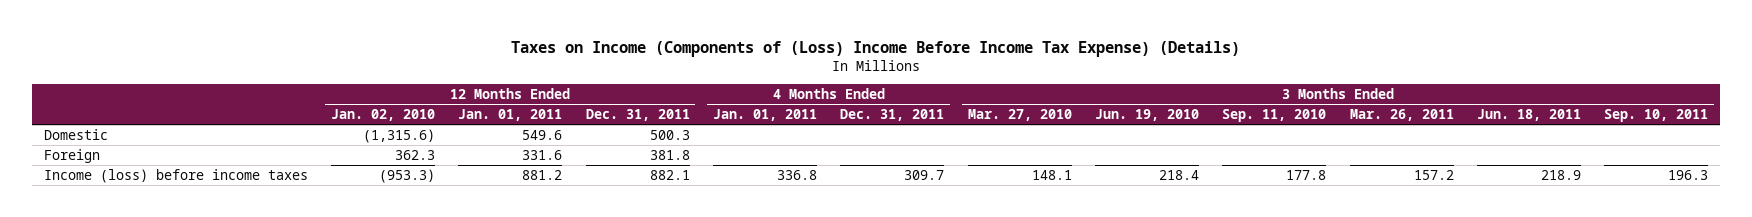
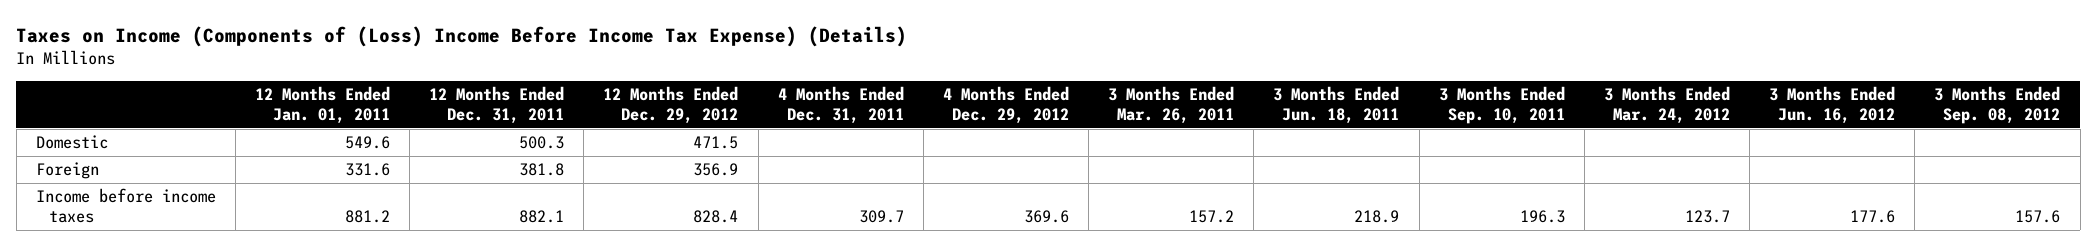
[330,108,435,121] Jan. 02, 2010 -> none
[712,108,817,121] Jan. 01, 2011 -> none
[967,108,1072,121] Mar. 27, 2010 -> none
[1094,108,1199,121] Jun. 19, 2010 -> none
[1222,108,1327,122] Sep. 11, 2010 -> none
none -> [603,86,739,125] 12 Months Ended Dec. 29, 2012
none -> [942,86,1069,125] 4 Months Ended Dec. 29, 2012
none -> [1603,86,1730,125] 3 Months Ended Mar. 24, 2012
none -> [1769,86,1896,125] 3 Months Ended Jun. 16, 2012
none -> [1934,86,2061,125] 3 Months Ended Sep. 08, 2012
[43,168,308,183] Income (loss) before income taxes -> [35,188,216,223] Income before income taxes

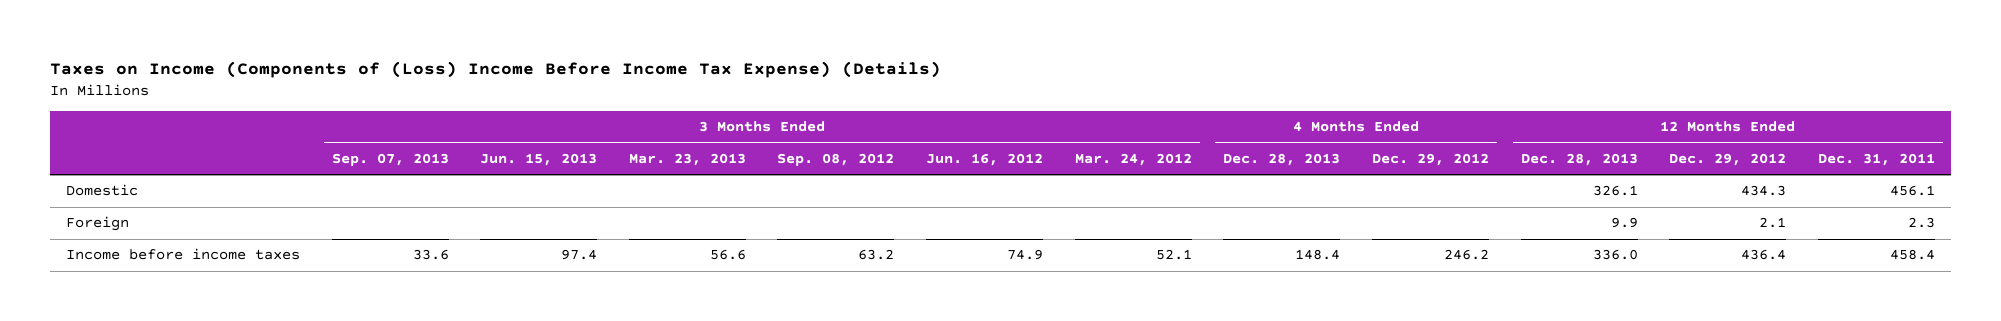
[254,86,390,125] 12 Months Ended Jan. 01, 2011 -> none
[777,86,904,125] 4 Months Ended Dec. 31, 2011 -> none
[1108,86,1235,125] 3 Months Ended Mar. 26, 2011 -> none
[1273,86,1400,125] 3 Months Ended Jun. 18, 2011 -> none
[1438,86,1565,125] 3 Months Ended Sep. 10, 2011 -> none
none -> [331,152,449,166] Sep. 07, 2013
none -> [480,152,598,166] Jun. 15, 2013
none -> [628,152,746,166] Mar. 23, 2013
none -> [1223,152,1341,166] Dec. 28, 2013
none -> [1520,152,1638,166] Dec. 28, 2013
[519,136,565,150] 500.3 -> [1889,185,1935,197] 456.1
[693,136,739,150] 471.5 -> [1741,185,1787,197] 434.3
[519,163,565,177] 381.8 -> [1907,217,1935,229] 2.3
[693,163,739,177] 356.9 -> [1759,217,1787,229] 2.1
[519,209,565,223] 882.1 -> [1889,249,1935,261] 458.4
[693,209,739,223] 828.4 -> [1741,249,1787,261] 436.4
[1023,209,1069,223] 369.6 -> [1443,249,1489,261] 246.2
[1684,209,1730,223] 123.7 -> [1155,249,1192,261] 52.1
[1850,209,1896,223] 177.6 -> [1007,249,1044,261] 74.9
[2015,209,2061,223] 157.6 -> [858,249,895,261] 63.2

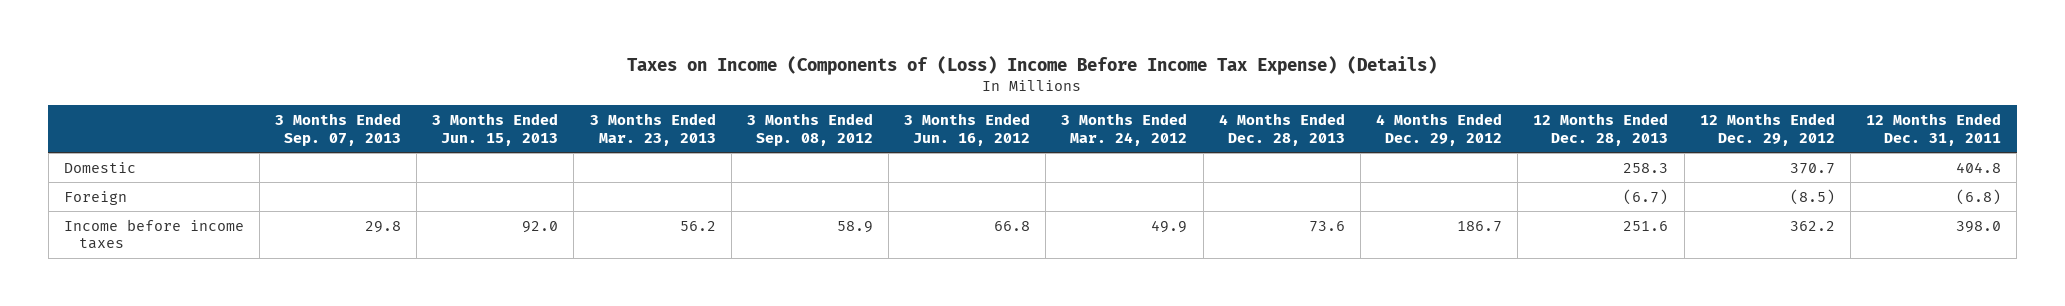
[1592,185,1638,197] 326.1 -> [1623,162,1669,173] 258.3
[1741,185,1787,197] 434.3 -> [1789,162,1835,174] 370.7
[1889,185,1935,197] 456.1 -> [1956,161,2002,173] 404.8
[1610,217,1638,229] 9.9 -> [1623,188,1669,205] (6.7)
[1759,217,1787,229] 2.1 -> [1789,188,1835,205] (8.5)
[1907,217,1935,229] 2.3 -> [1956,188,2002,205] (6.8)
[412,249,449,261] 33.6 -> [364,220,401,233] 29.8
[561,249,598,261] 97.4 -> [522,220,559,233] 92.0
[709,249,746,261] 56.6 -> [679,220,716,231] 56.2
[858,249,895,261] 63.2 -> [836,220,873,233] 58.9
[1007,249,1044,261] 74.9 -> [994,220,1031,231] 66.8
[1155,249,1192,261] 52.1 -> [1151,219,1188,233] 49.9
[1295,249,1341,261] 148.4 -> [1308,220,1345,232] 73.6
[1443,249,1489,261] 246.2 -> [1457,220,1503,232] 186.7
[1592,249,1638,261] 336.0 -> [1623,220,1669,231] 251.6
[1741,249,1787,261] 436.4 -> [1789,220,1835,231] 362.2
[1889,249,1935,261] 458.4 -> [1956,220,2002,233] 398.0

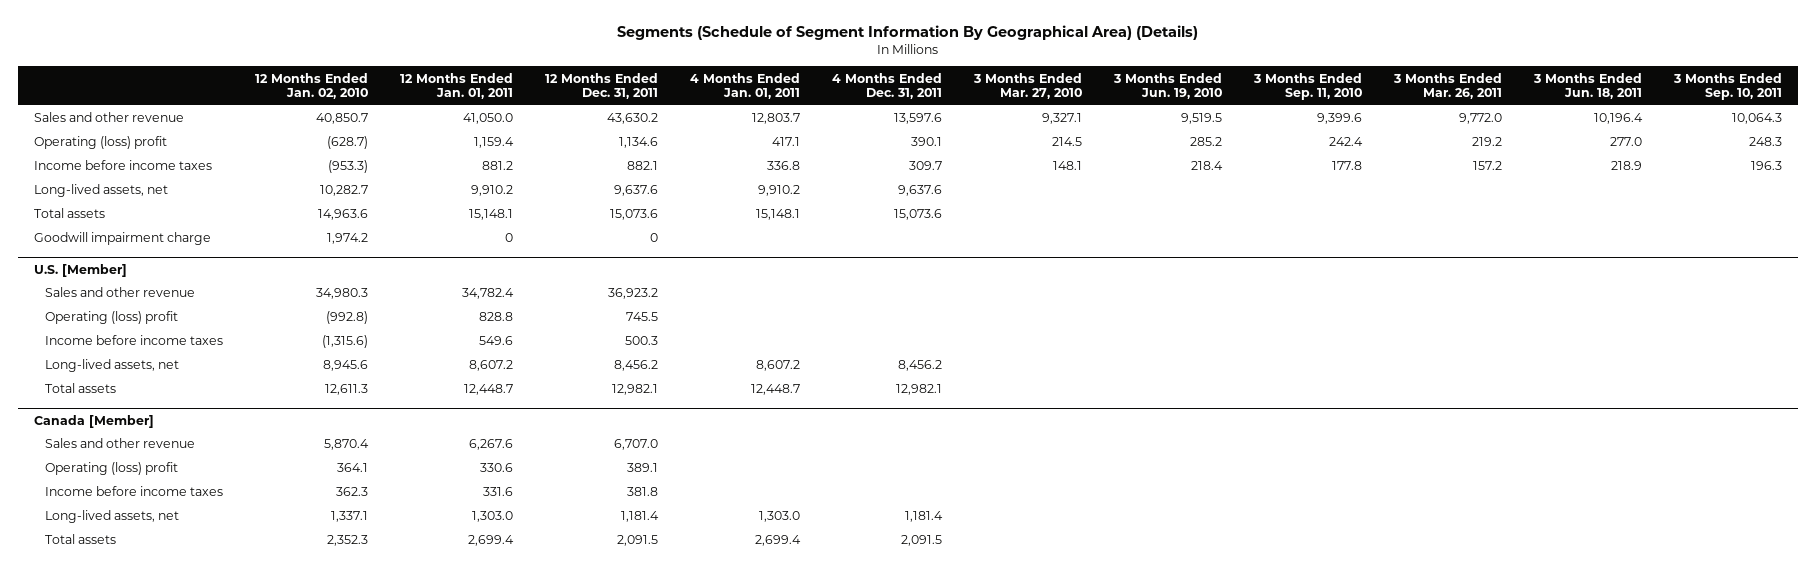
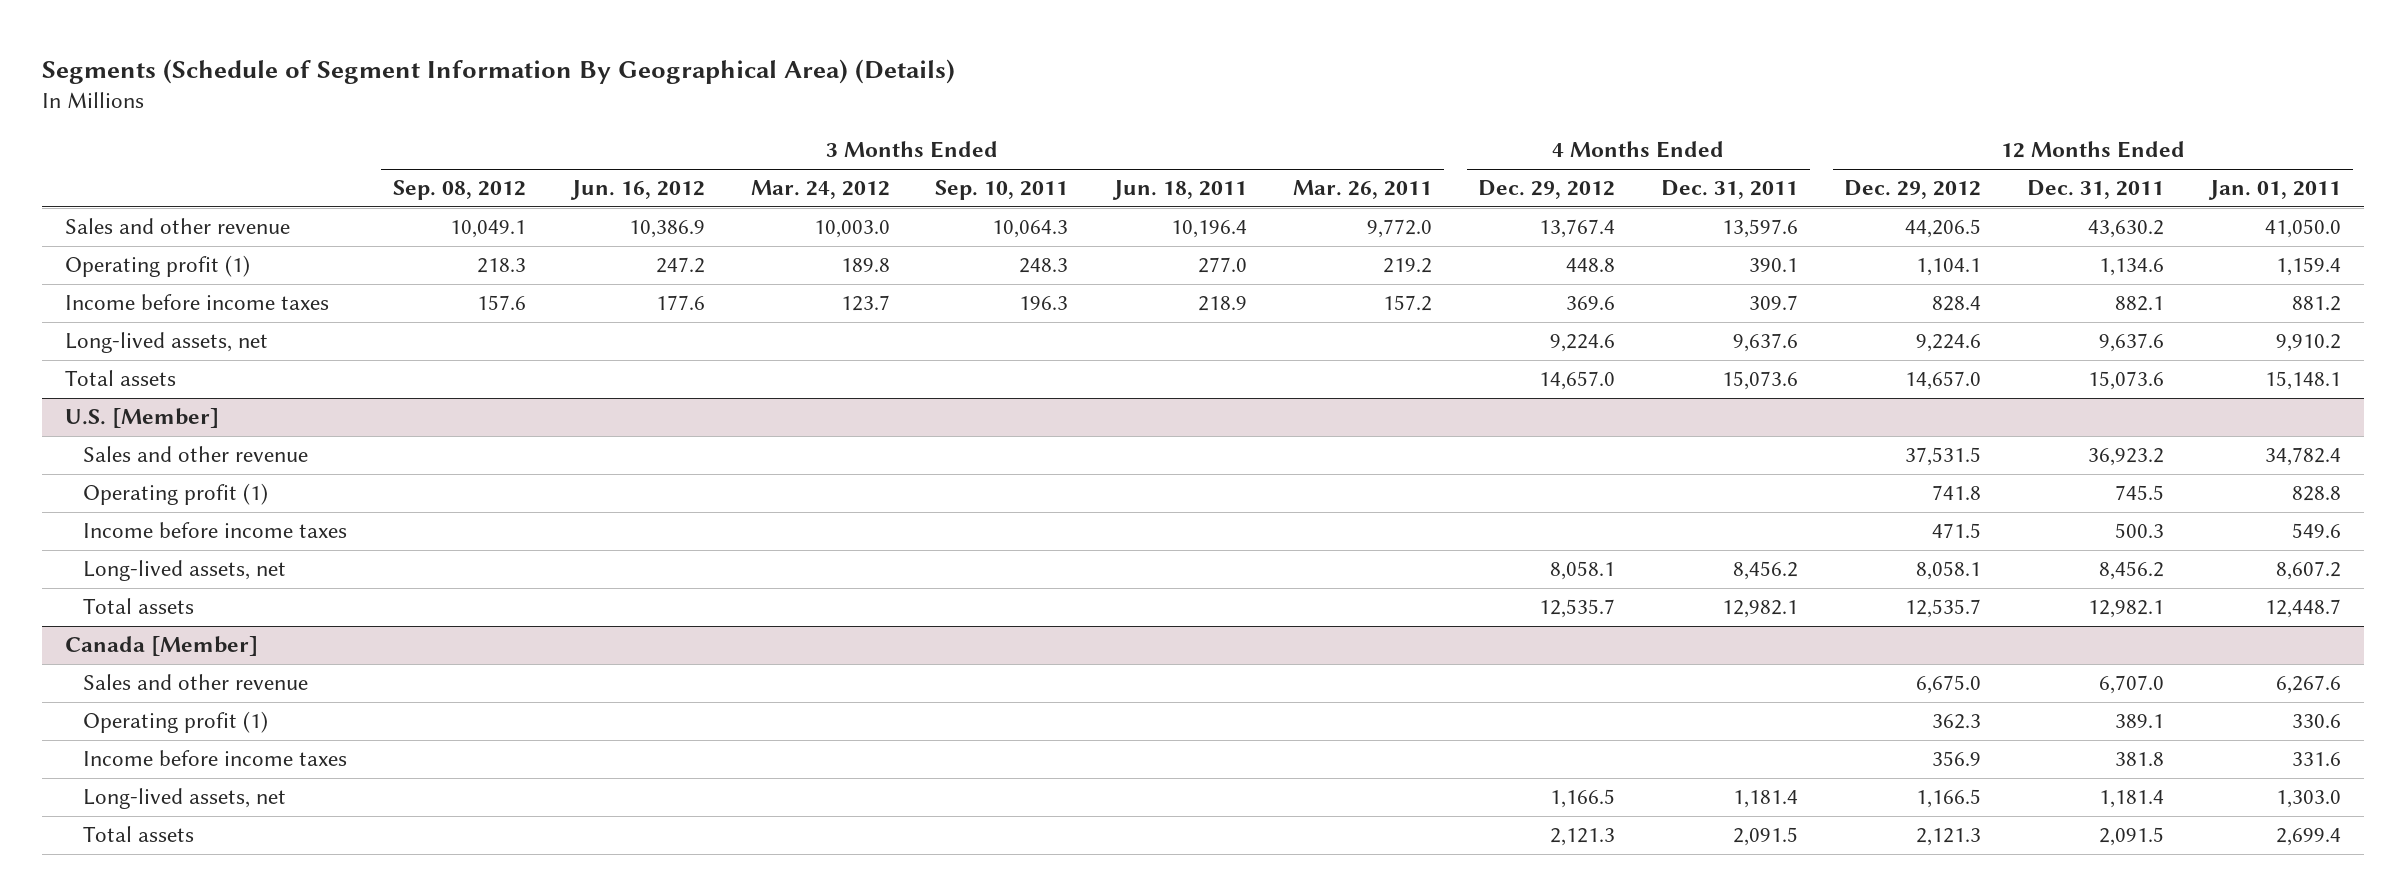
[255,72,369,100] 12 Months Ended Jan. 02, 2010 -> none
[690,72,801,100] 4 Months Ended Jan. 01, 2011 -> none
[973,72,1083,100] 3 Months Ended Mar. 27, 2010 -> none
[1113,72,1223,100] 3 Months Ended Jun. 19, 2010 -> none
[1253,72,1363,101] 3 Months Ended Sep. 11, 2010 -> none
none -> [392,180,526,201] Sep. 08, 2012
none -> [569,180,705,201] Jun. 16, 2012
none -> [750,180,890,200] Mar. 24, 2012
none -> [1478,180,1616,200] Dec. 29, 2012
none -> [1844,180,1982,200] Dec. 29, 2012
[33,136,167,150] Operating (loss) profit -> [65,255,251,278] Operating profit (1)
[33,232,211,246] Goodwill impairment charge -> none
[45,311,179,325] Operating (loss) profit -> [82,483,268,506] Operating profit (1)
[45,462,179,476] Operating (loss) profit -> [82,711,268,734] Operating profit (1)

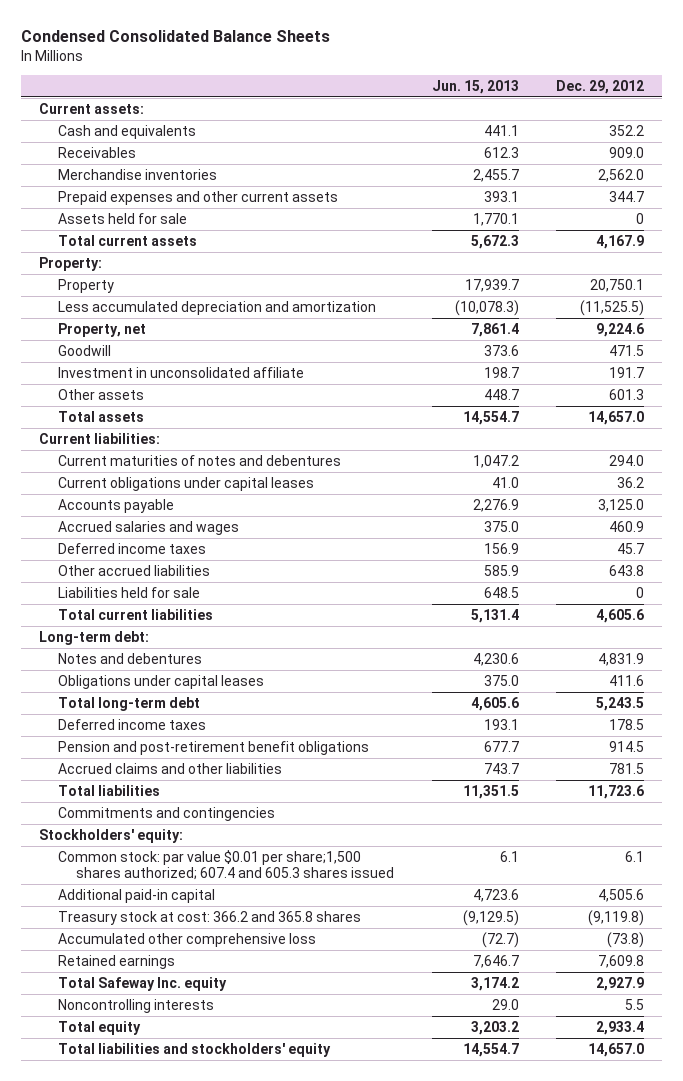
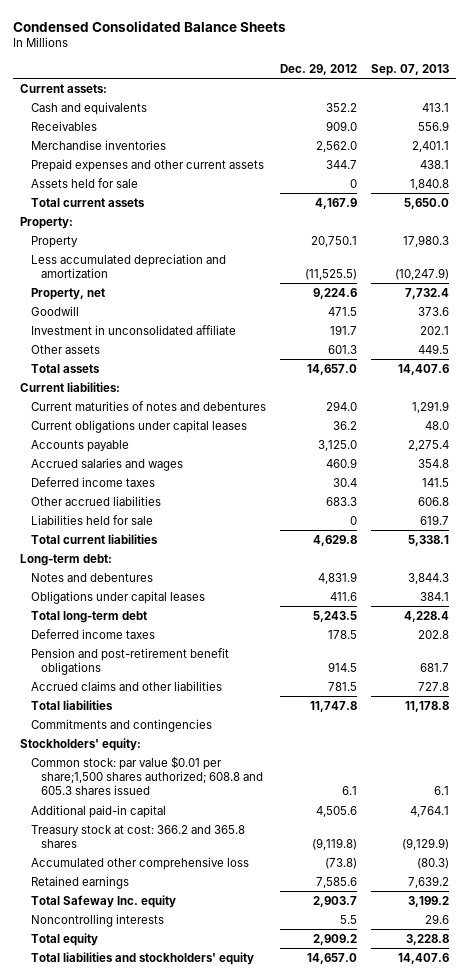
[431,79,519,94] Jun. 15, 2013 -> none
none -> [370,63,449,76] Sep. 07, 2013
[616,543,644,555] 45.7 -> [332,477,357,487] 30.4
[608,565,644,577] 643.8 -> [325,496,357,506] 683.3
[595,609,644,624] 4,605.6 -> [312,534,357,546] 4,629.8
[587,785,644,800] 11,723.6 -> [309,700,357,712] 11,747.8
[57,850,395,881] Common stock: par value $0.01 per share;1,500 shares authorized; 607.4 and 605.3 shares issued -> [30,755,264,796] Common stock: par value $0.01 per share;1,500 shares authorized; 608.8 and 605.3 shares issued
[597,955,644,969] 7,609.8 -> [315,876,357,888] 7,585.6
[595,977,644,992] 2,927.9 -> [312,895,357,907] 2,903.7
[595,1021,644,1036] 2,933.4 -> [312,933,357,945] 2,909.2

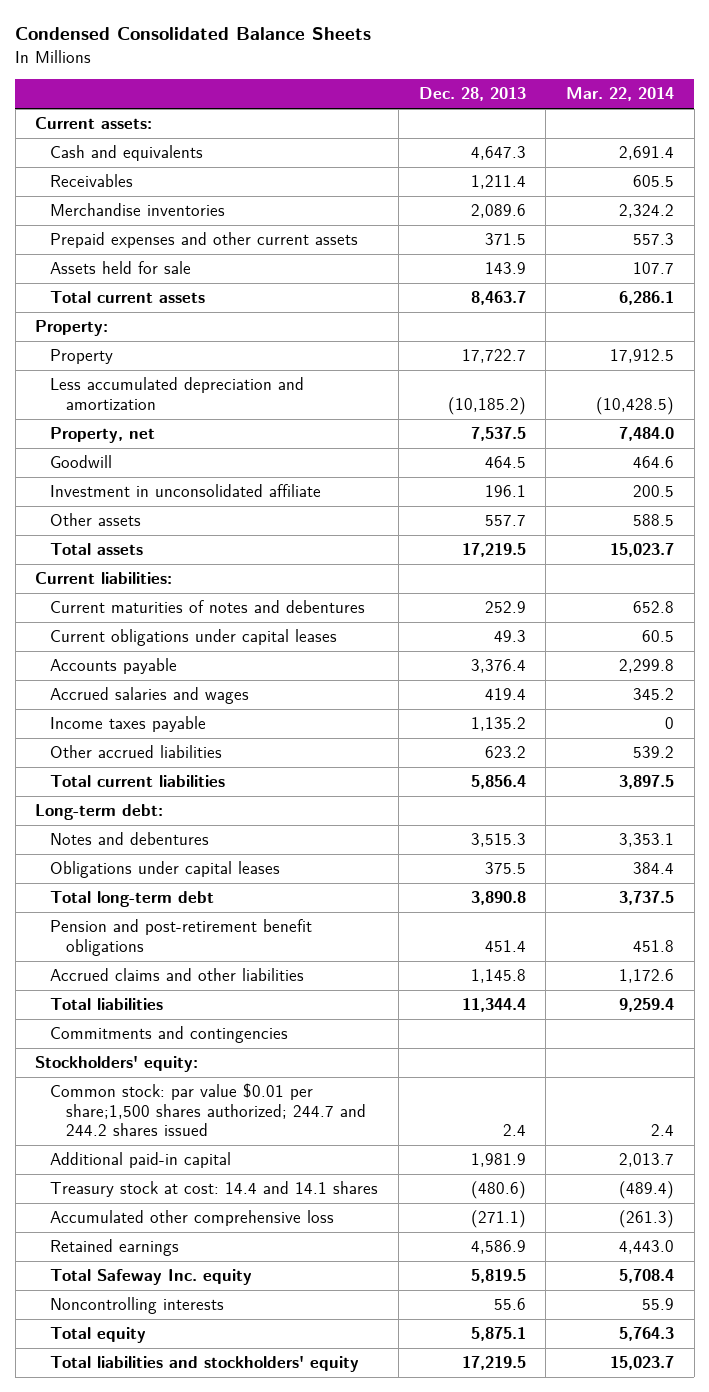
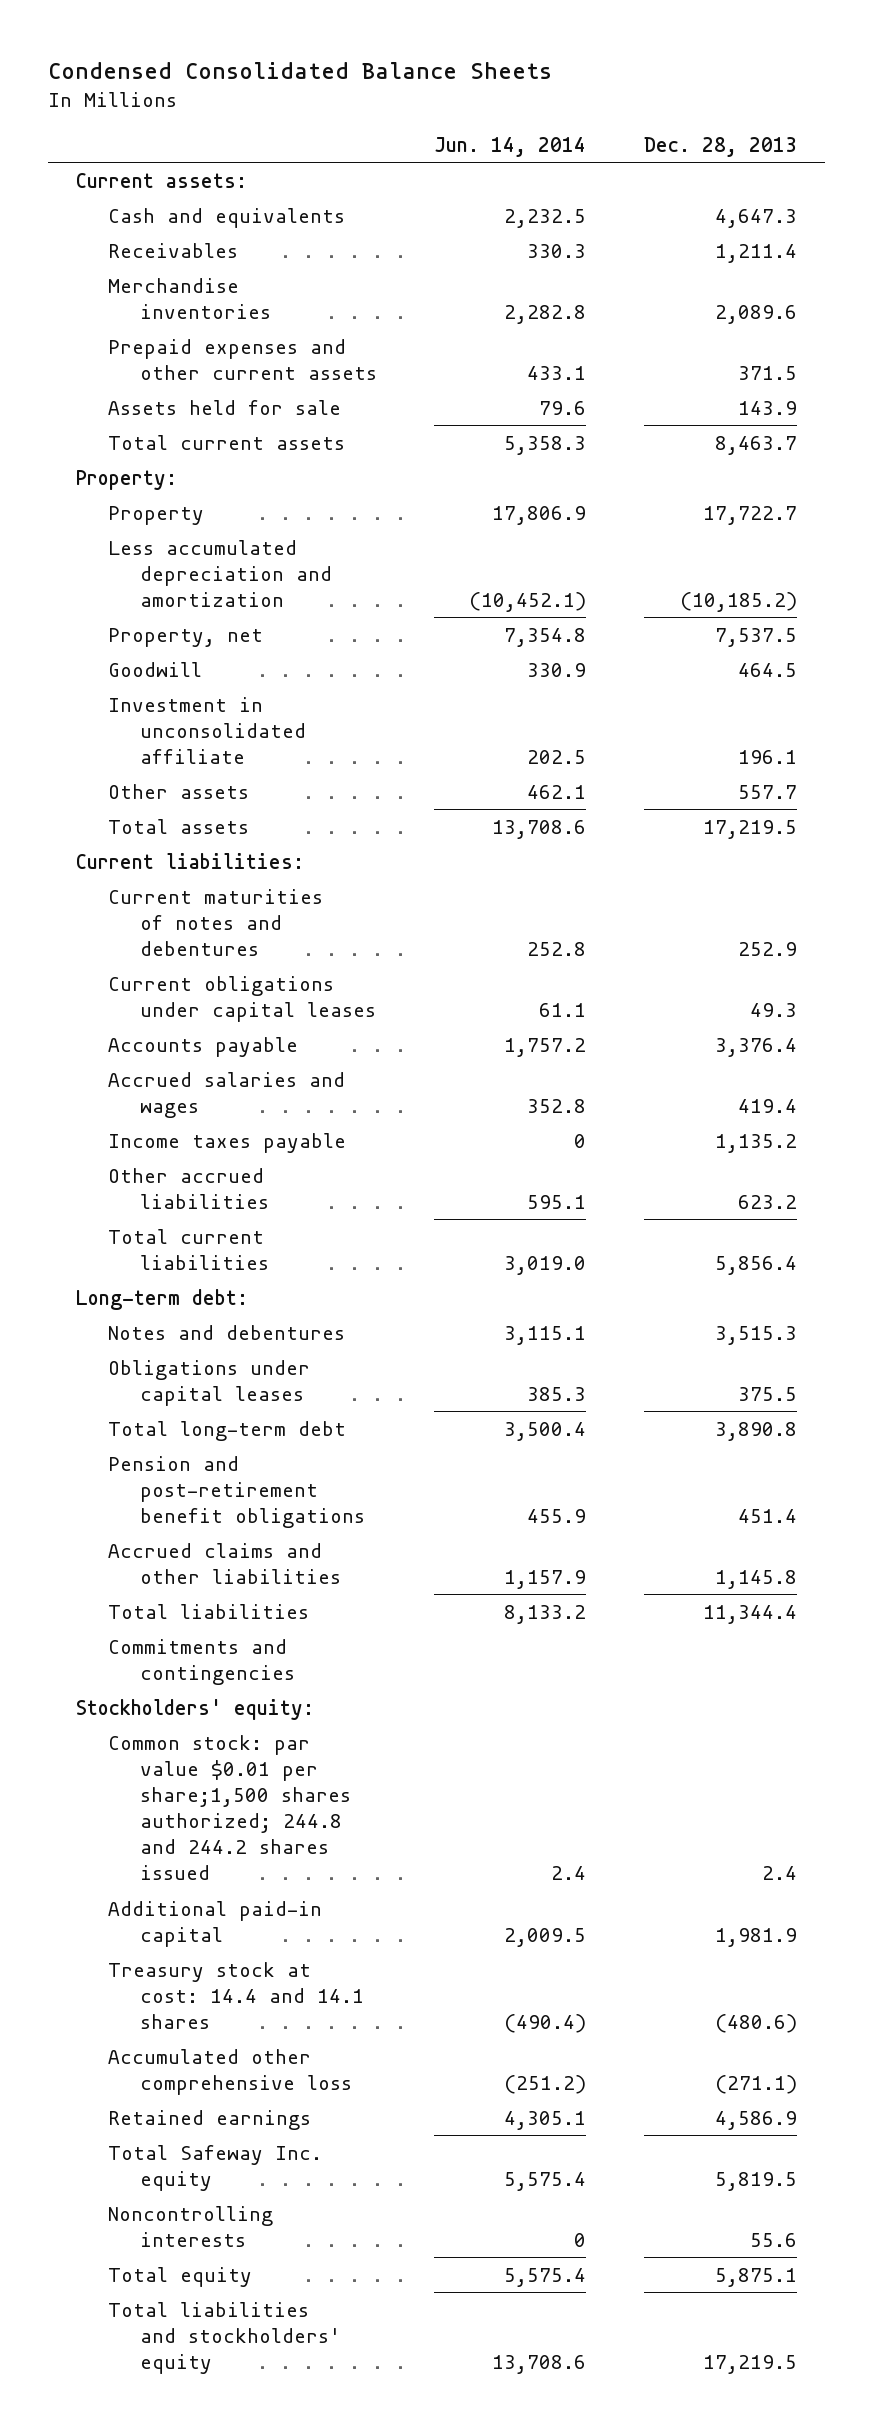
[565,87,674,102] Mar. 22, 2014 -> none
none -> [434,136,587,157] Jun. 14, 2014
[50,1083,366,1136] Common stock: par value $0.01 per share;1,500 shares authorized; 244.7 and 244.2 shares issued -> [108,1734,352,1881] Common stock: par value $0.01 per share;1,500 shares authorized; 244.8 and 244.2 shares issued

